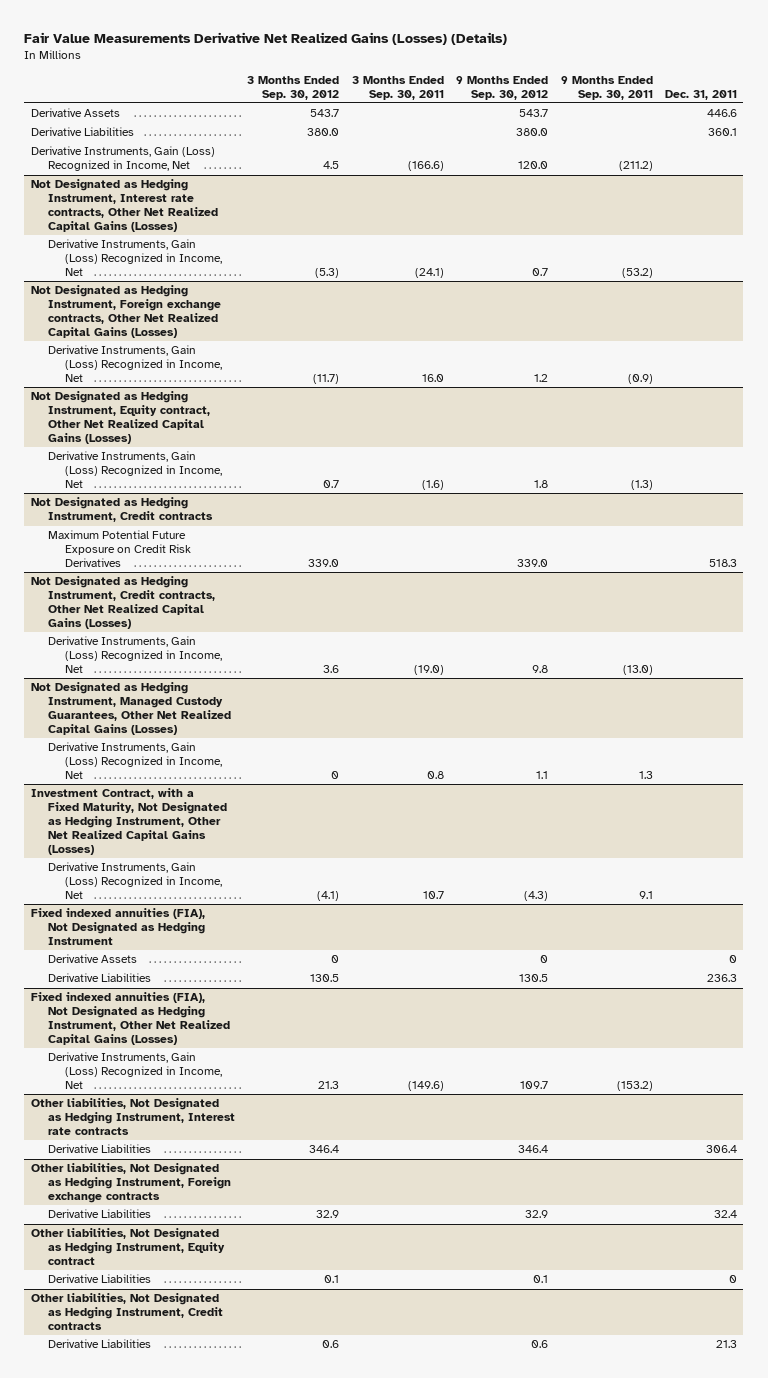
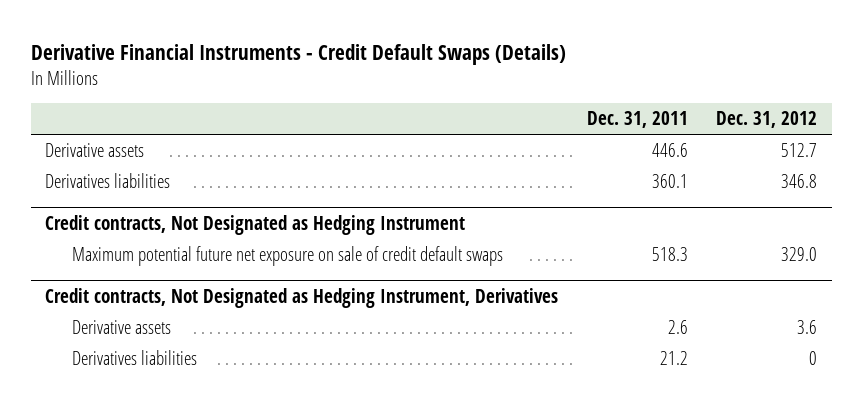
[24,31,508,45] Fair Value Measurements Derivative Net Realized Gains (Losses) (Details) -> [31,43,567,65] Derivative Financial Instruments - Credit Default Swaps (Details)
[247,75,340,100] 3 Months Ended Sep. 30, 2012 -> none
[351,75,444,100] 3 Months Ended Sep. 30, 2011 -> none
[456,75,549,100] 9 Months Ended Sep. 30, 2012 -> none
[560,75,653,100] 9 Months Ended Sep. 30, 2011 -> none
none -> [716,111,818,129] Dec. 31, 2012
[30,146,215,172] Derivative Instruments, Gain (Loss) Recognized in Income, Net -> none
[30,179,218,232] Not Designated as Hedging Instrument, Interest rate contracts, Other Net Realized Capital Gains (Losses) -> none
[47,239,222,277] Derivative Instruments, Gain (Loss) Recognized in Income, Net -> none
[30,285,221,338] Not Designated as Hedging Instrument, Foreign exchange contracts, Other Net Realized Capital Gains (Losses) -> none
[47,345,222,383] Derivative Instruments, Gain (Loss) Recognized in Income, Net -> none
[30,391,210,444] Not Designated as Hedging Instrument, Equity contract, Other Net Realized Capital Gains (Losses) -> none
[47,451,222,489] Derivative Instruments, Gain (Loss) Recognized in Income, Net -> none
[30,576,215,629] Not Designated as Hedging Instrument, Credit contracts, Other Net Realized Capital Gains (Losses) -> none
[47,636,222,674] Derivative Instruments, Gain (Loss) Recognized in Income, Net -> none
[30,682,231,735] Not Designated as Hedging Instrument, Managed Custody Guarantees, Other Net Realized Capital Gains (Losses) -> none
[47,742,222,780] Derivative Instruments, Gain (Loss) Recognized in Income, Net -> none
[30,788,227,855] Investment Contract, with a Fixed Maturity, Not Designated as Hedging Instrument, Other Net Realized Capital Gains (Losses) -> none
[47,862,222,900] Derivative Instruments, Gain (Loss) Recognized in Income, Net -> none
[30,908,205,946] Fixed indexed annuities (FIA), Not Designated as Hedging Instrument -> none
[47,954,137,964] Derivative Assets -> none
[47,973,151,983] Derivative Liabilities -> none
[30,992,230,1045] Fixed indexed annuities (FIA), Not Designated as Hedging Instrument, Other Net Realized Capital Gains (Losses) -> none
[47,1052,222,1090] Derivative Instruments, Gain (Loss) Recognized in Income, Net -> none
[30,1098,235,1136] Other liabilities, Not Designated as Hedging Instrument, Interest rate contracts -> none
[47,1144,151,1154] Derivative Liabilities -> none
[30,1163,231,1204] Other liabilities, Not Designated as Hedging Instrument, Foreign exchange contracts -> none
[47,1209,151,1219] Derivative Liabilities -> none
[30,1228,225,1266] Other liabilities, Not Designated as Hedging Instrument, Equity contract -> none
[47,1274,151,1284] Derivative Liabilities -> none
[30,108,120,118] Derivative Assets -> [45,142,145,157] Derivative assets
[30,127,134,137] Derivative Liabilities -> [45,172,171,188] Derivatives liabilities
[30,497,213,523] Not Designated as Hedging Instrument, Credit contracts -> [45,214,466,235] Credit contracts, Not Designated as Hedging Instrument
[47,530,191,568] Maximum Potential Future Exposure on Credit Risk Derivatives -> [71,245,503,266] Maximum potential future net exposure on sale of credit default swaps
[30,1293,223,1331] Other liabilities, Not Designated as Hedging Instrument, Credit contracts -> [45,287,559,308] Credit contracts, Not Designated as Hedging Instrument, Derivatives
none -> [71,319,171,334] Derivative assets
[47,1339,151,1349] Derivative Liabilities -> [71,349,197,365] Derivatives liabilities
[716,1340,738,1349] 21.3 -> [659,350,688,365] 21.2

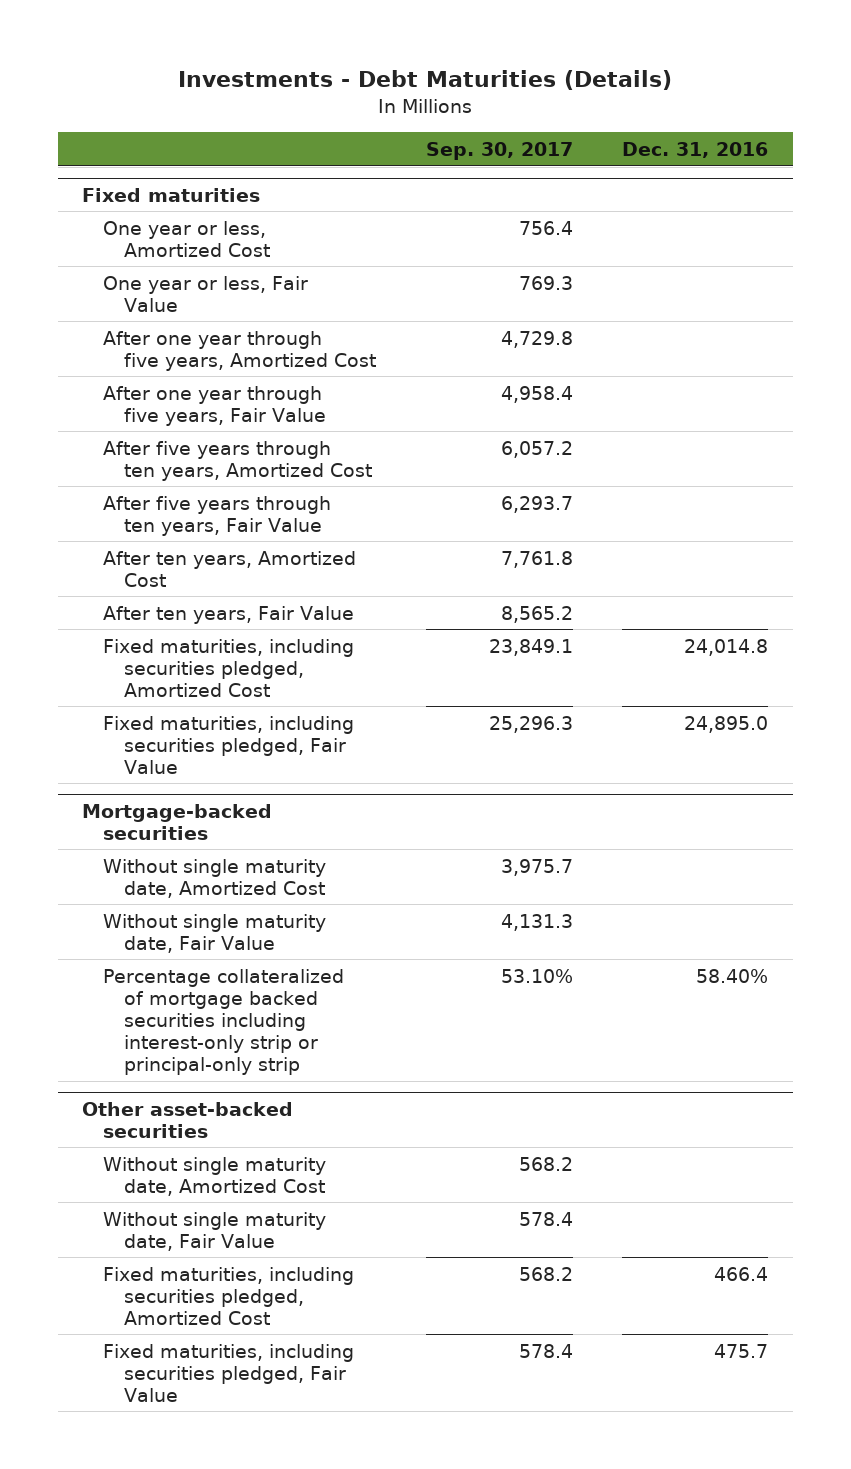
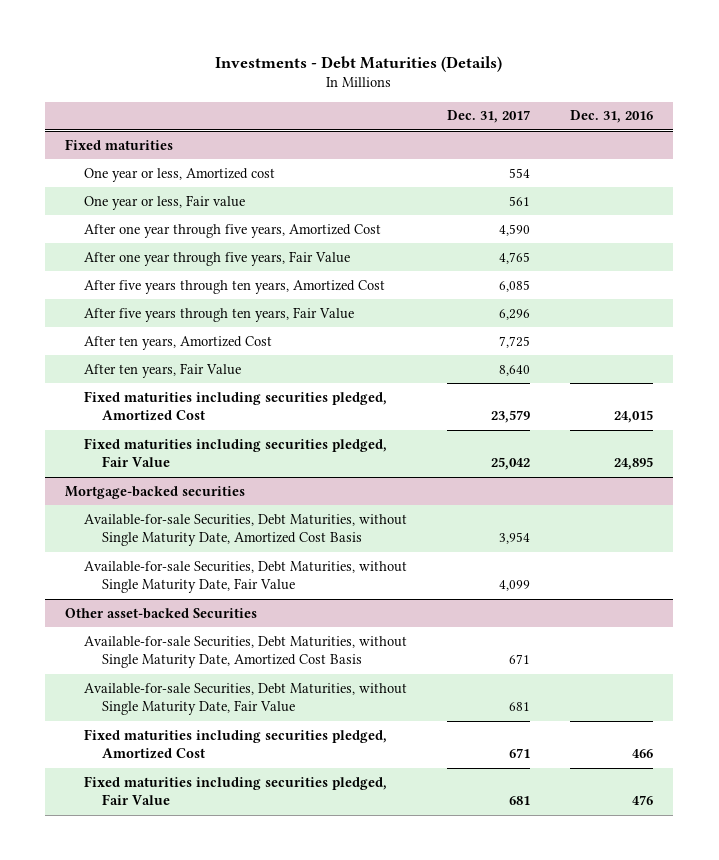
[425,142,573,161] Sep. 30, 2017 -> none
none -> [446,110,530,124] Dec. 31, 2017
[103,220,271,257] One year or less, Amortized Cost -> [83,167,275,182] One year or less, Amortized cost
[103,275,309,312] One year or less, Fair Value -> [83,194,245,210] One year or less, Fair value
[103,638,355,697] Fixed maturities, including securities pledged, Amortized Cost -> [83,390,387,422] Fixed maturities including securities pledged, Amortized Cost
[684,638,769,656] 24,014.8 -> [614,410,654,424] 24,015
[103,715,355,774] Fixed maturities, including securities pledged, Fair Value -> [83,437,387,468] Fixed maturities including securities pledged, Fair Value
[684,715,769,733] 24,895.0 -> [614,457,654,471] 24,895
[103,968,345,1076] Percentage collateralized of mortgage backed securities including interest-only strip or principal-only strip -> none
[103,858,327,898] Without single maturity date, Amortized Cost -> [83,513,407,547] Available-for-sale Securities, Debt Maturities, without Single Maturity Date, Amortized Cost Basis
[103,913,327,953] Without single maturity date, Fair Value -> [83,560,407,594] Available-for-sale Securities, Debt Maturities, without Single Maturity Date, Fair Value
[82,1101,294,1138] Other asset-backed securities -> [65,607,258,619] Other asset-backed Securities
[103,1156,327,1196] Without single maturity date, Amortized Cost -> [83,635,407,669] Available-for-sale Securities, Debt Maturities, without Single Maturity Date, Amortized Cost Basis
[103,1211,327,1251] Without single maturity date, Fair Value -> [83,682,407,716] Available-for-sale Securities, Debt Maturities, without Single Maturity Date, Fair Value
[103,1266,355,1325] Fixed maturities, including securities pledged, Amortized Cost -> [83,728,387,760] Fixed maturities including securities pledged, Amortized Cost
[714,1266,769,1281] 466.4 -> [632,749,654,759] 466
[103,1343,355,1402] Fixed maturities, including securities pledged, Fair Value -> [83,775,387,806] Fixed maturities including securities pledged, Fair Value
[714,1343,769,1358] 475.7 -> [632,795,654,806] 476

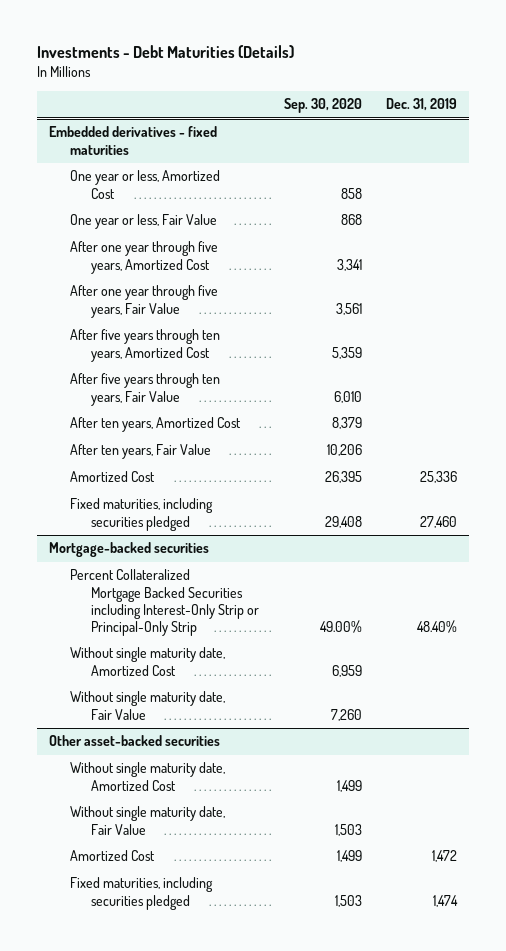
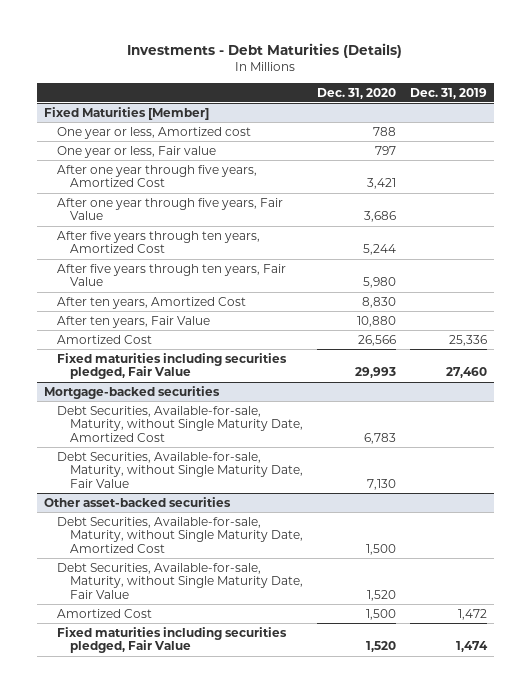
[283,98,362,114] Sep. 30, 2020 -> none
none -> [316,87,396,99] Dec. 31, 2020
[48,126,217,155] Embedded derivatives - fixed maturities -> [43,106,209,120] Fixed Maturities [Member]
[70,170,221,199] One year or less, Amortized Cost -> [56,126,251,139] One year or less, Amortized cost
[70,214,218,230] One year or less, Fair Value -> [56,145,216,158] One year or less, Fair value
[70,498,214,531] Fixed maturities, including securities pledged -> [56,352,287,380] Fixed maturities including securities pledged, Fair Value
[70,569,260,637] Percent Collateralized Mortgage Backed Securities including Interest-Only Strip or Principal-Only Strip -> none
[70,647,226,676] Without single maturity date, Amortized Cost -> [56,405,303,443] Debt Securities, Available-for-sale, Maturity, without Single Maturity Date, Amortized Cost
[70,691,226,720] Without single maturity date, Fair Value -> [56,451,303,489] Debt Securities, Available-for-sale, Maturity, without Single Maturity Date, Fair Value
[70,762,226,791] Without single maturity date, Amortized Cost -> [56,516,303,554] Debt Securities, Available-for-sale, Maturity, without Single Maturity Date, Amortized Cost
[70,806,226,835] Without single maturity date, Fair Value -> [56,562,303,600] Debt Securities, Available-for-sale, Maturity, without Single Maturity Date, Fair Value
[70,877,214,910] Fixed maturities, including securities pledged -> [56,626,287,654] Fixed maturities including securities pledged, Fair Value

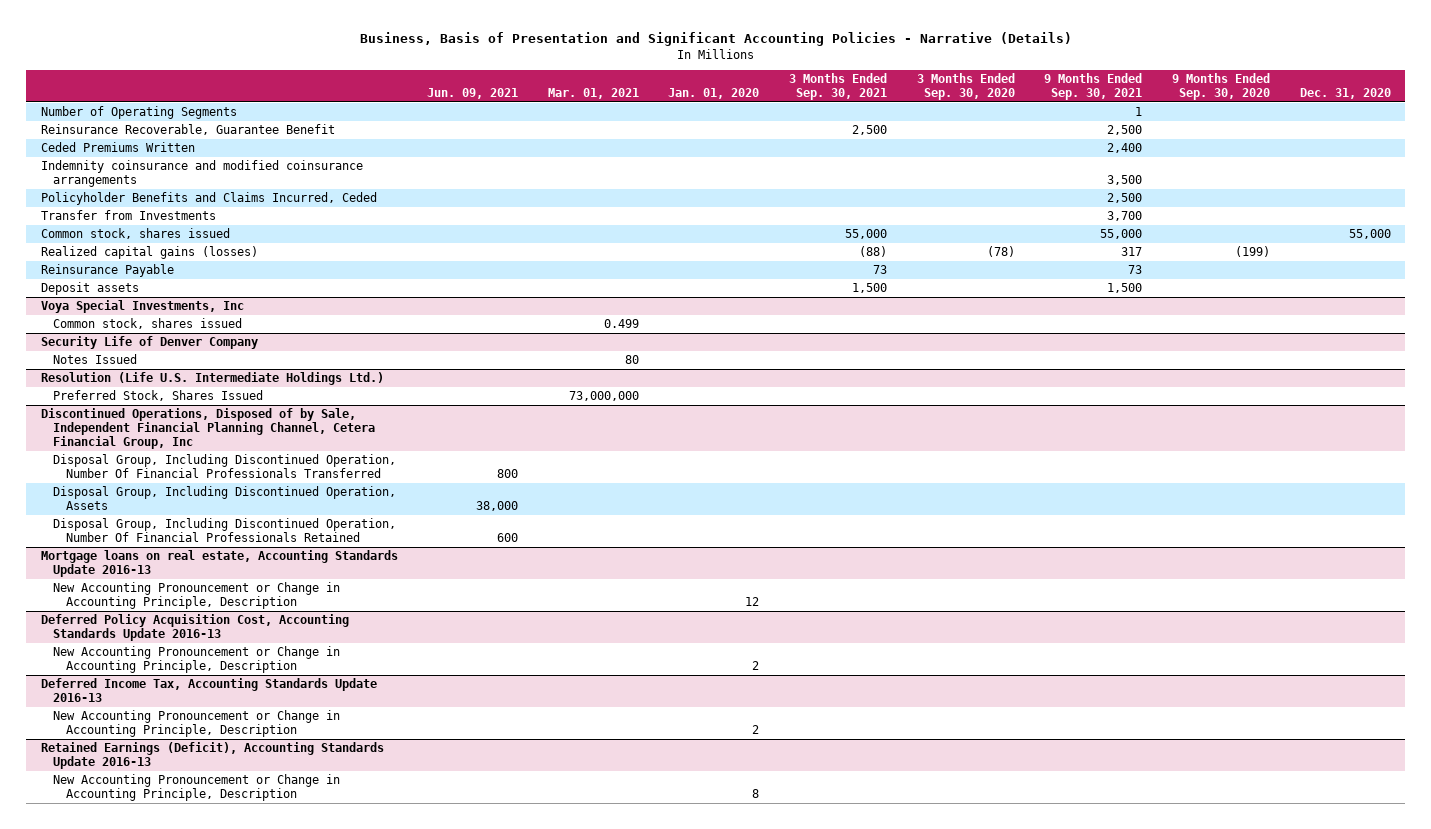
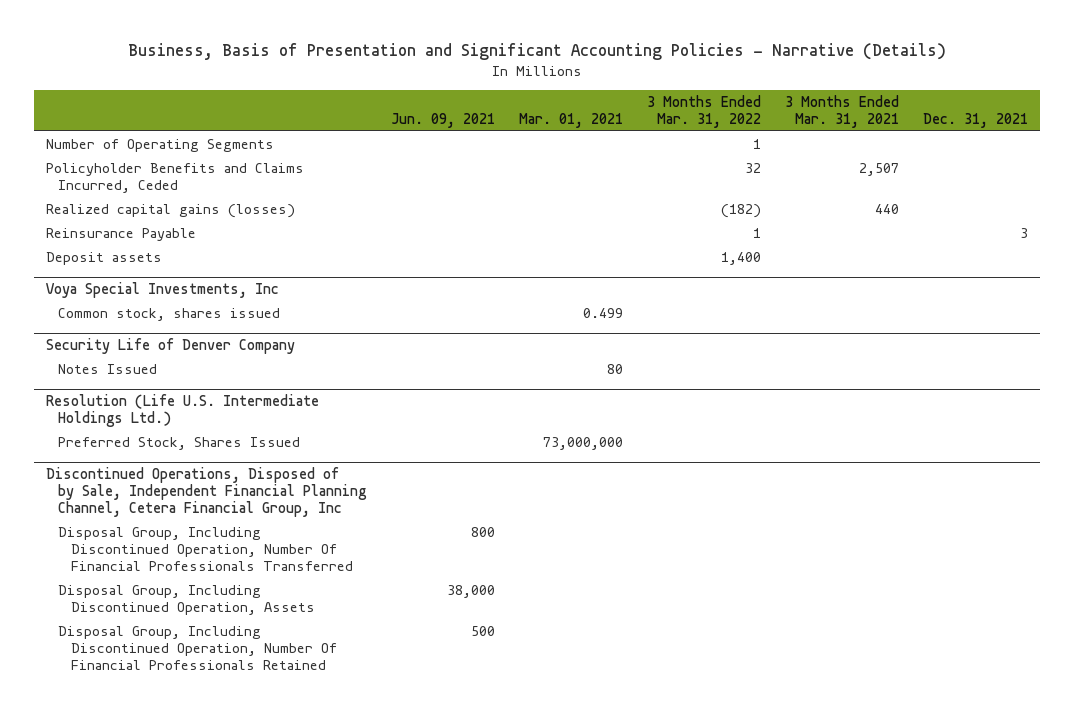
[668,88,760,100] Jan. 01, 2020 -> none
[789,73,888,101] 3 Months Ended Sep. 30, 2021 -> none
[916,73,1015,101] 3 Months Ended Sep. 30, 2020 -> none
[1044,73,1143,101] 9 Months Ended Sep. 30, 2021 -> none
[1172,73,1271,101] 9 Months Ended Sep. 30, 2020 -> none
[1299,88,1391,100] Dec. 31, 2020 -> none
none -> [646,94,761,128] 3 Months Ended Mar. 31, 2022
none -> [785,94,900,128] 3 Months Ended Mar. 31, 2021
none -> [923,112,1029,128] Dec. 31, 2021
[40,124,335,136] Reinsurance Recoverable, Guarantee Benefit -> none
[40,142,195,153] Ceded Premiums Written -> none
[40,160,363,188] Indemnity coinsurance and modified coinsurance arrangements -> none
[40,210,216,221] Transfer from Investments -> none
[40,228,230,240] Common stock, shares issued -> none
[40,550,398,578] Mortgage loans on real estate, Accounting Standards Update 2016-13 -> none
[53,582,341,610] New Accounting Pronouncement or Change in Accounting Principle, Description -> none
[40,614,349,642] Deferred Policy Acquisition Cost, Accounting Standards Update 2016-13 -> none
[53,646,341,674] New Accounting Pronouncement or Change in Accounting Principle, Description -> none
[40,678,377,703] Deferred Income Tax, Accounting Standards Update 2016-13 -> none
[53,710,341,738] New Accounting Pronouncement or Change in Accounting Principle, Description -> none
[40,742,384,770] Retained Earnings (Deficit), Accounting Standards Update 2016-13 -> none
[53,774,341,802] New Accounting Pronouncement or Change in Accounting Principle, Description -> none
[497,533,519,543] 600 -> [470,625,495,636] 500

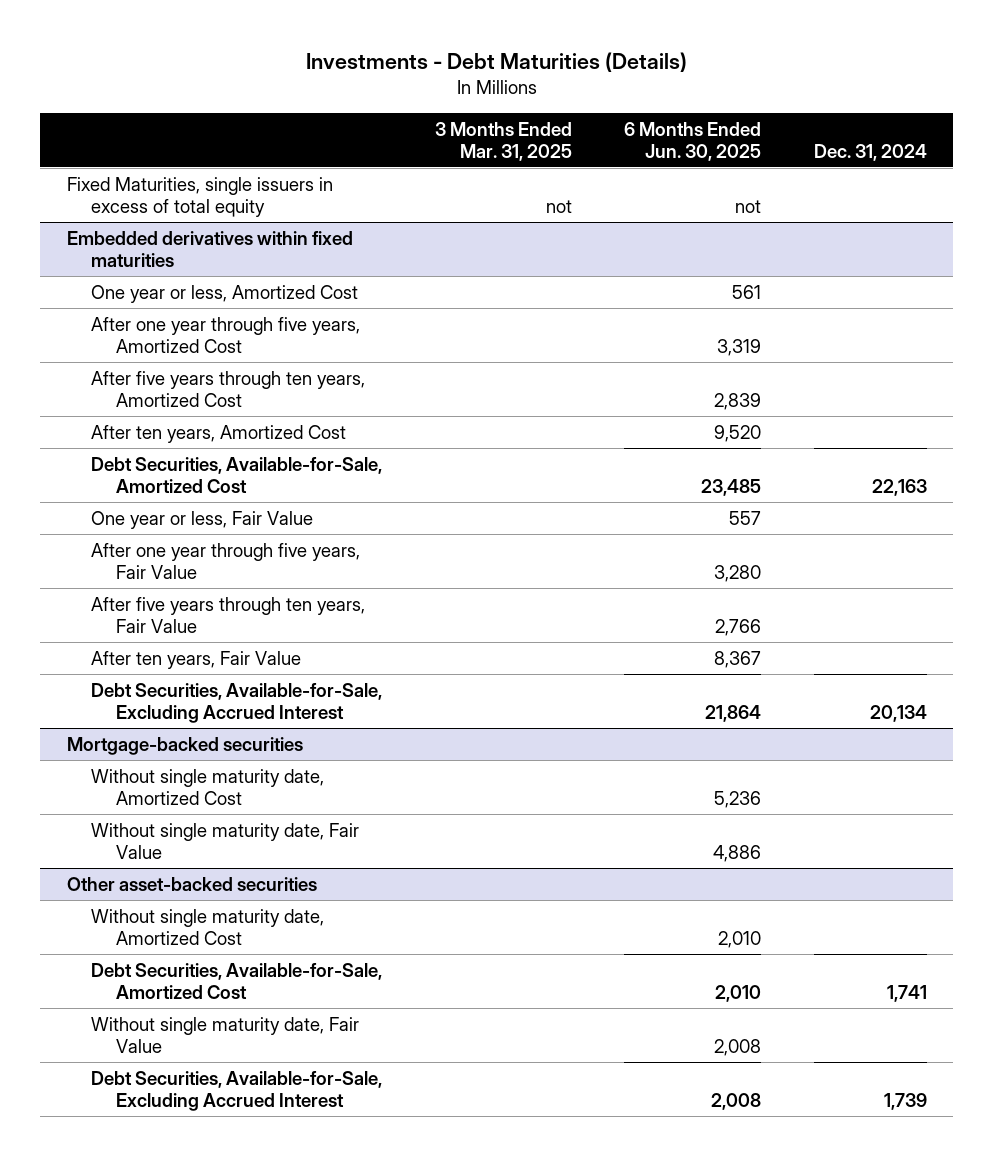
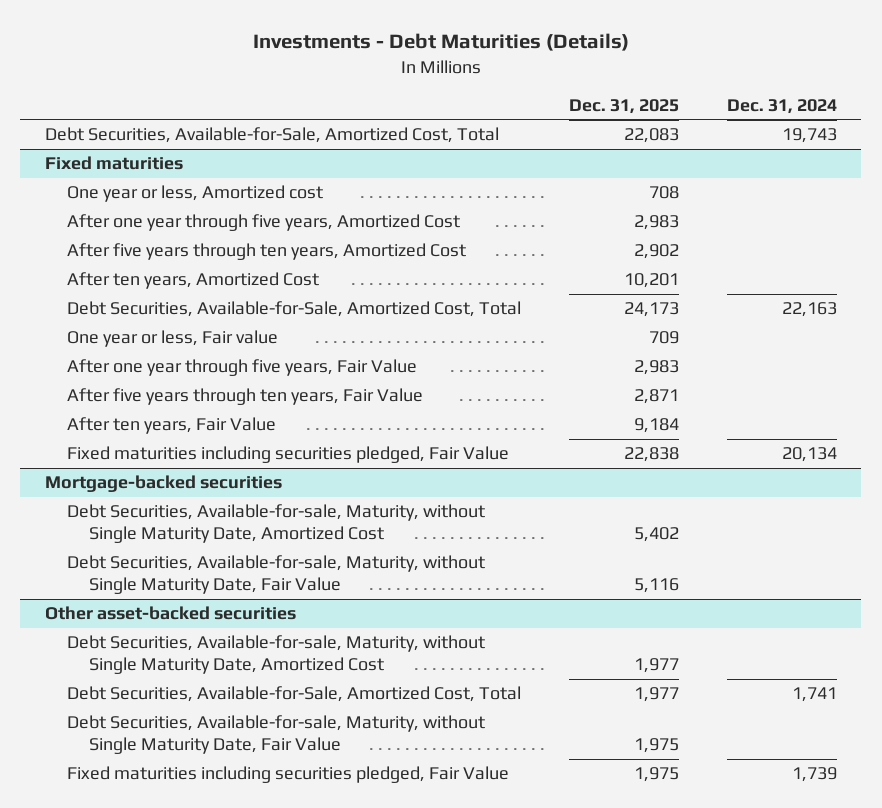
[434,121,572,161] 3 Months Ended Mar. 31, 2025 -> none
[624,121,762,161] 6 Months Ended Jun. 30, 2025 -> none
none -> [568,98,679,114] Dec. 31, 2025
[66,176,333,217] Fixed Maturities, single issuers in excess of total equity -> none
none -> [44,127,499,144] Debt Securities, Available-for-Sale, Amortized Cost, Total
[66,230,353,267] Embedded derivatives within fixed maturities -> [44,156,183,171] Fixed maturities
[91,284,359,303] One year or less, Amortized Cost -> [66,185,323,203] One year or less, Amortized cost
[91,456,383,493] Debt Securities, Available-for-Sale, Amortized Cost -> [66,301,521,318] Debt Securities, Available-for-Sale, Amortized Cost, Total
[91,510,314,529] One year or less, Fair Value -> [66,330,278,348] One year or less, Fair value
[91,682,383,723] Debt Securities, Available-for-Sale, Excluding Accrued Interest -> [66,446,509,464] Fixed maturities including securities pledged, Fair Value
[91,768,325,805] Without single maturity date, Amortized Cost -> [66,504,485,543] Debt Securities, Available-for-sale, Maturity, without Single Maturity Date, Amortized Cost
[91,822,360,859] Without single maturity date, Fair Value -> [66,555,485,594] Debt Securities, Available-for-sale, Maturity, without Single Maturity Date, Fair Value
[91,908,325,945] Without single maturity date, Amortized Cost -> [66,635,485,674] Debt Securities, Available-for-sale, Maturity, without Single Maturity Date, Amortized Cost
[91,962,383,999] Debt Securities, Available-for-Sale, Amortized Cost -> [66,686,521,703] Debt Securities, Available-for-Sale, Amortized Cost, Total
[91,1016,360,1053] Without single maturity date, Fair Value -> [66,715,485,754] Debt Securities, Available-for-sale, Maturity, without Single Maturity Date, Fair Value
[91,1070,383,1111] Debt Securities, Available-for-Sale, Excluding Accrued Interest -> [66,766,509,784] Fixed maturities including securities pledged, Fair Value

